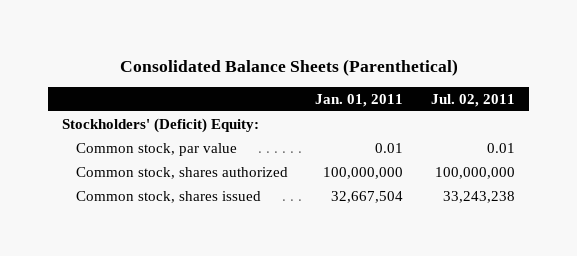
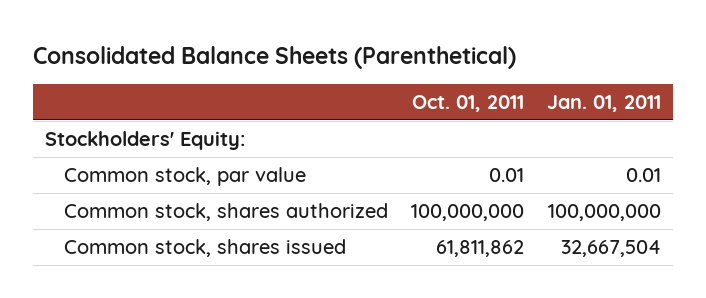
[431,93,516,107] Jul. 02, 2011 -> none
none -> [411,94,524,112] Oct. 01, 2011
[62,117,260,133] Stockholders' (Deficit) Equity: -> [44,131,245,151] Stockholders' Equity:

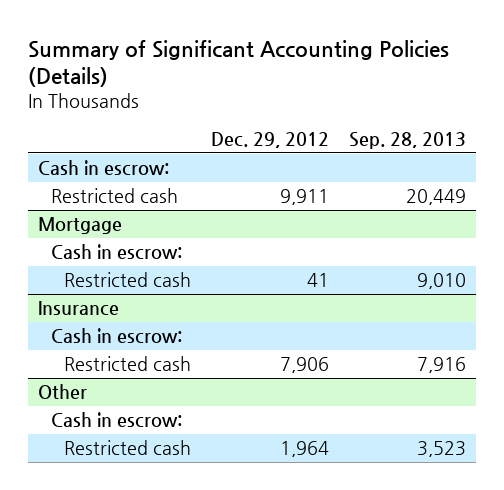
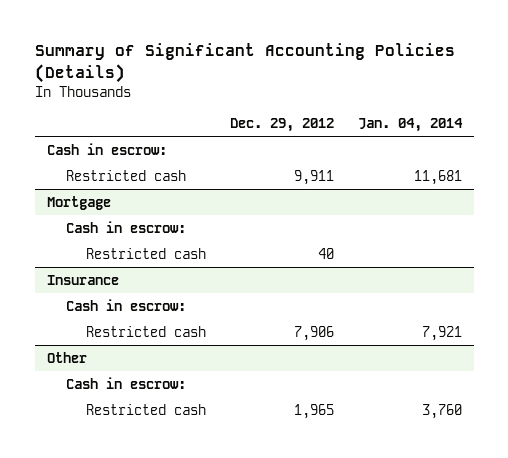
[348,131,466,149] Sep. 28, 2013 -> none
none -> [357,118,463,133] Jan. 04, 2014
[307,273,330,288] 41 -> [318,247,335,259] 40
[280,441,330,458] 1,964 -> [294,403,335,419] 1,965

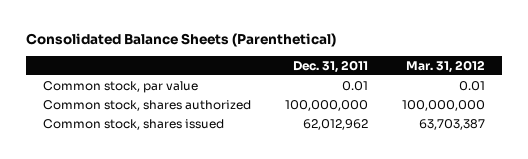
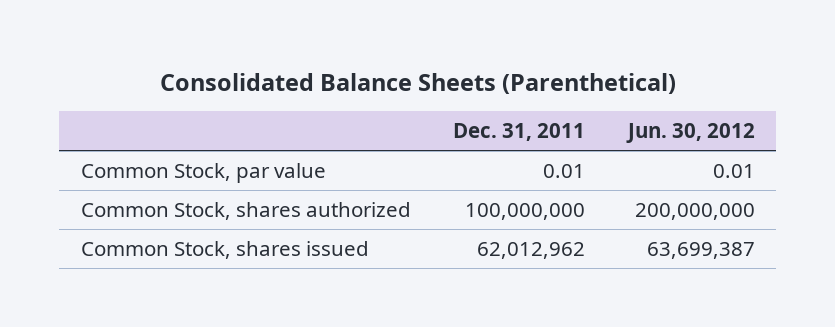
[406,59,486,73] Mar. 31, 2012 -> none
none -> [625,123,755,144] Jun. 30, 2012
[43,80,199,93] Common stock, par value -> [80,162,326,183] Common Stock, par value
[43,99,252,111] Common stock, shares authorized -> [80,201,411,220] Common Stock, shares authorized
[43,118,225,130] Common stock, shares issued -> [80,240,369,259] Common Stock, shares issued

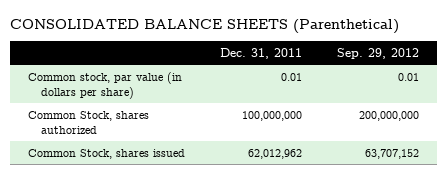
[159,72,676,94] Consolidated Balance Sheets (Parenthetical) -> [10,18,400,34] CONSOLIDATED BALANCE SHEETS (Parenthetical)
[625,123,755,144] Jun. 30, 2012 -> none
none -> [337,47,420,59] Sep. 29, 2012
[80,162,326,183] Common Stock, par value -> [27,71,182,99] Common stock, par value (in dollars per share)

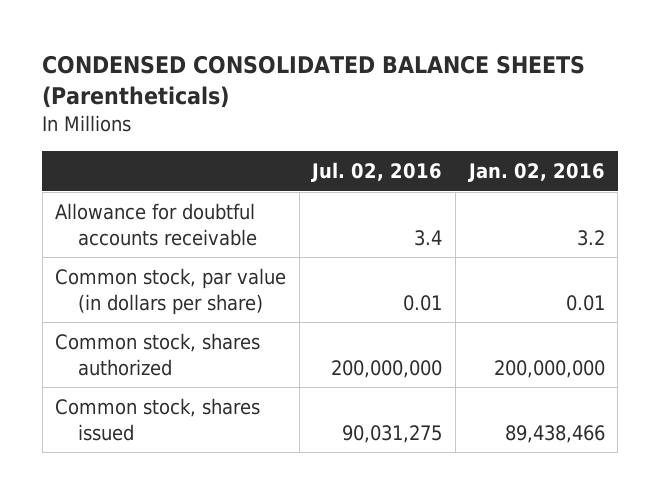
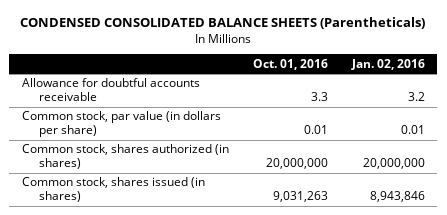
[311,162,443,183] Jul. 02, 2016 -> none
none -> [252,58,328,70] Oct. 01, 2016
[55,332,261,376] Common stock, shares authorized -> [21,144,229,170] Common stock, shares authorized (in shares)
[493,359,605,378] 200,000,000 -> [363,158,426,170] 20,000,000
[55,397,261,441] Common stock, shares issued -> [21,177,205,203] Common stock, shares issued (in shares)
[504,424,605,443] 89,438,466 -> [370,191,426,203] 8,943,846

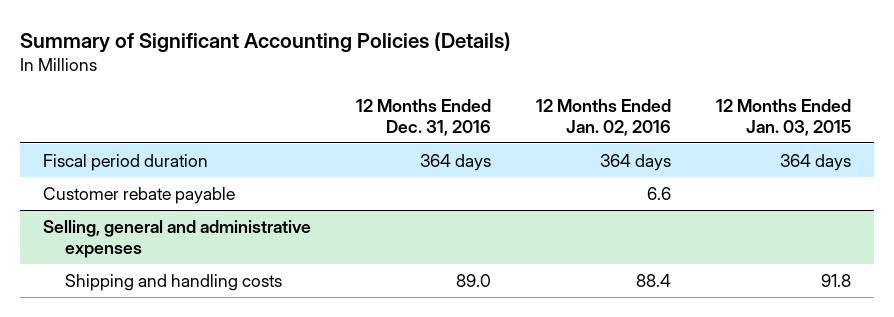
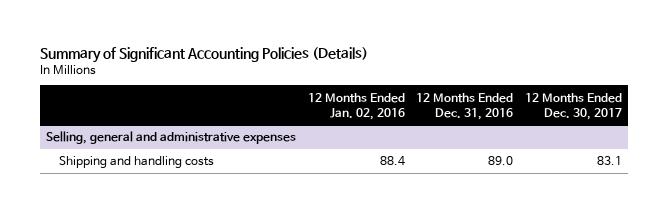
[716,98,852,137] 12 Months Ended Jan. 03, 2015 -> none
none -> [524,92,622,120] 12 Months Ended Dec. 30, 2017
[42,153,208,171] Fiscal period duration -> none
[42,186,235,204] Customer rebate payable -> none

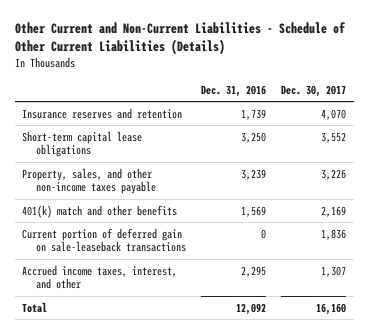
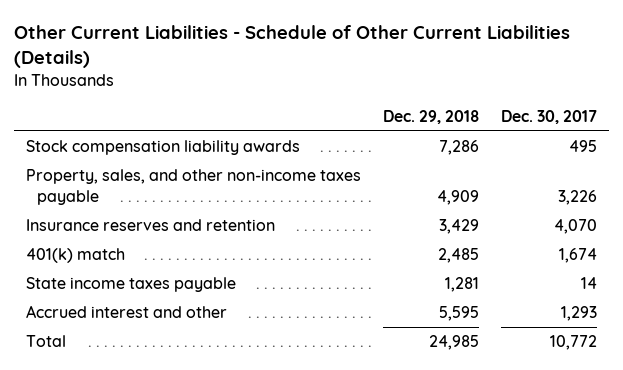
[14,21,346,56] Other Current and Non-Current Liabilities - Schedule of Other Current Liabilities (Details) -> [14,25,571,69] Other Current Liabilities - Schedule of Other Current Liabilities (Details)
[201,85,267,98] Dec. 31, 2016 -> none
none -> [382,109,479,124] Dec. 29, 2018
[22,130,143,158] Short-term capital lease obligations -> none
none -> [25,140,300,156] Stock compensation liability awards
[22,227,187,253] Current portion of deferred gain on sale-leaseback transactions -> none
[22,107,183,119] Insurance reserves and retention -> [25,219,275,232] Insurance reserves and retention
[22,204,178,218] 401(k) match and other benefits -> [25,248,125,264] 401(k) match
[321,205,347,217] 2,169 -> [559,248,598,264] 1,674
none -> [25,277,236,293] State income taxes payable
[22,264,178,290] Accrued income taxes, interest, and other -> [25,305,227,319] Accrued interest and other
[321,265,347,277] 1,307 -> [561,306,598,322] 1,293
[316,302,347,315] 16,160 -> [550,335,598,351] 10,772

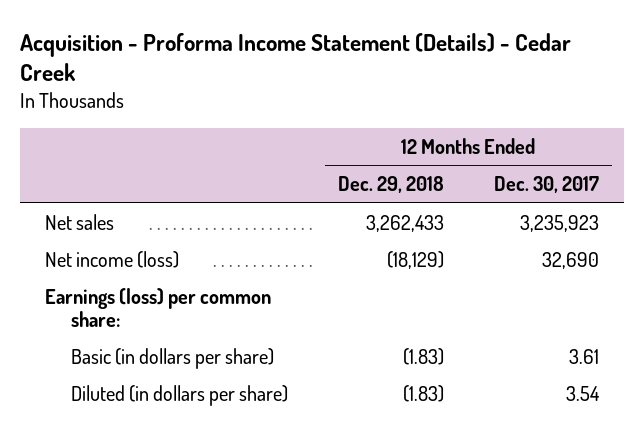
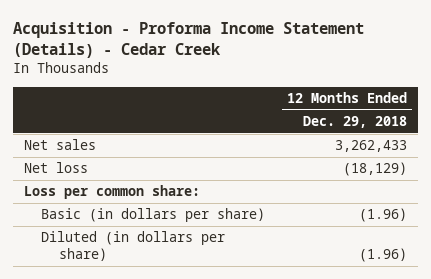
[494,176,600,194] Dec. 30, 2017 -> none
[44,250,179,268] Net income (loss) -> [23,162,88,174] Net loss
[44,287,271,328] Earnings (loss) per common share: -> [23,185,200,200] Loss per common share:
[402,347,444,365] (1.83) -> [358,208,407,223] (1.96)
[402,384,444,402] (1.83) -> [358,247,407,262] (1.96)

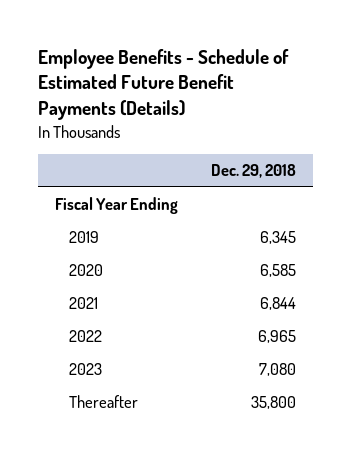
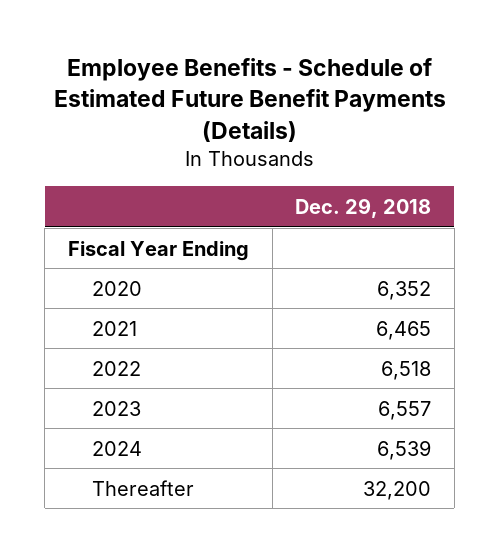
[69,231,100,244] 2019 -> none
[260,264,297,278] 6,585 -> [377,280,432,300] 6,352
[260,297,297,311] 6,844 -> [376,320,432,340] 6,465
[258,330,297,344] 6,965 -> [381,360,432,380] 6,518
[259,363,297,377] 7,080 -> [378,400,432,420] 6,557
none -> [91,440,142,456] 2024
[251,396,297,410] 35,800 -> [363,480,432,500] 32,200

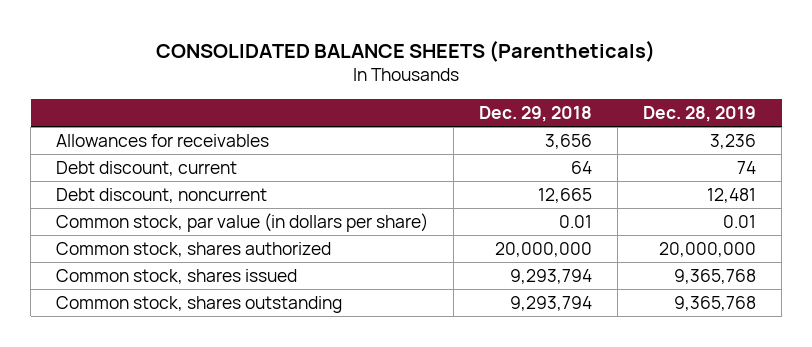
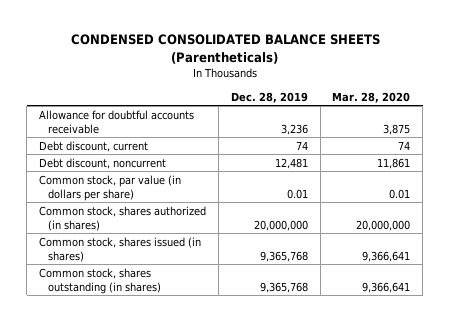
[156,39,656,62] CONSOLIDATED BALANCE SHEETS (Parentheticals) -> [70,34,380,64] CONDENSED CONSOLIDATED BALANCE SHEETS (Parentheticals)
[479,105,593,122] Dec. 29, 2018 -> none
none -> [332,91,411,103] Mar. 28, 2020
[56,134,270,148] Allowances for receivables -> [39,109,195,134] Allowance for doubtful accounts receivable
[56,242,332,258] Common stock, shares authorized -> [39,205,207,231] Common stock, shares authorized (in shares)
[56,269,298,285] Common stock, shares issued -> [39,236,202,262] Common stock, shares issued (in shares)
[56,296,343,314] Common stock, shares outstanding -> [39,267,161,294] Common stock, shares outstanding (in shares)

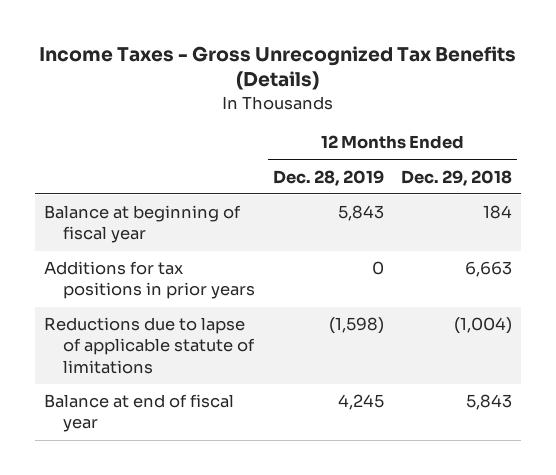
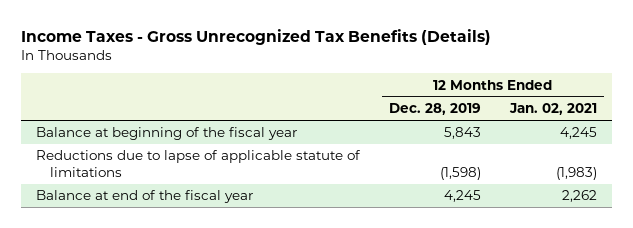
[401,169,513,186] Dec. 29, 2018 -> none
none -> [508,103,597,116] Jan. 02, 2021
[43,261,256,300] Additions for tax positions in prior years -> none
[43,205,241,244] Balance at beginning of fiscal year -> [35,127,297,141] Balance at beginning of the fiscal year
[43,394,234,433] Balance at end of fiscal year -> [35,190,253,204] Balance at end of the fiscal year

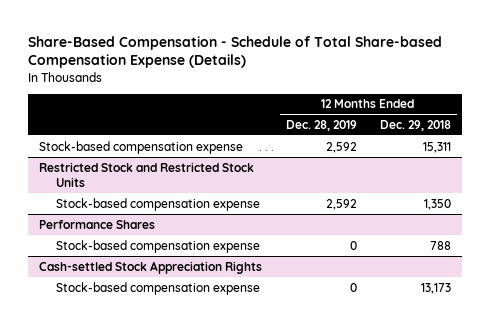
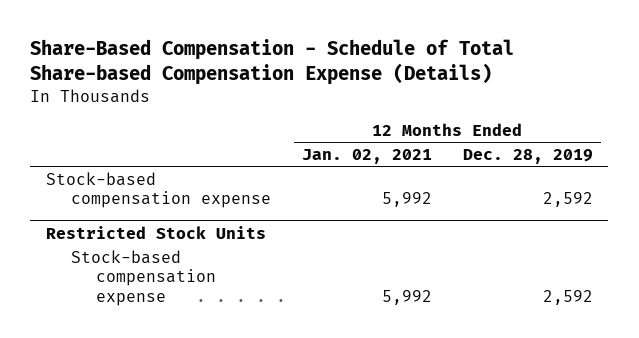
[379,119,451,131] Dec. 29, 2018 -> none
none -> [301,148,432,164] Jan. 02, 2021
[39,161,255,187] Restricted Stock and Restricted Stock Units -> [45,225,266,239] Restricted Stock Units
[39,219,156,229] Performance Shares -> none
[55,239,260,253] Stock-based compensation expense -> none
[39,260,263,274] Cash-settled Stock Appreciation Rights -> none
[55,281,260,295] Stock-based compensation expense -> none

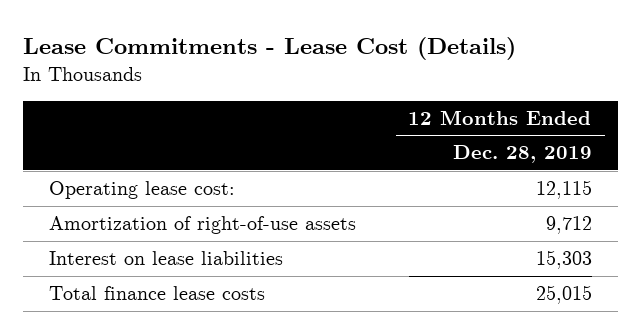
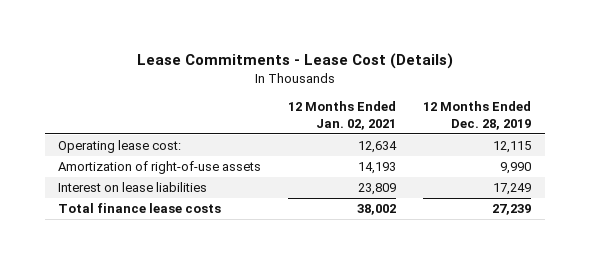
none -> [288,101,397,130] 12 Months Ended Jan. 02, 2021
[545,216,592,235] 9,712 -> [500,162,532,175] 9,990
[535,250,592,270] 15,303 -> [493,183,532,196] 17,249
[535,285,592,305] 25,015 -> [492,204,532,216] 27,239

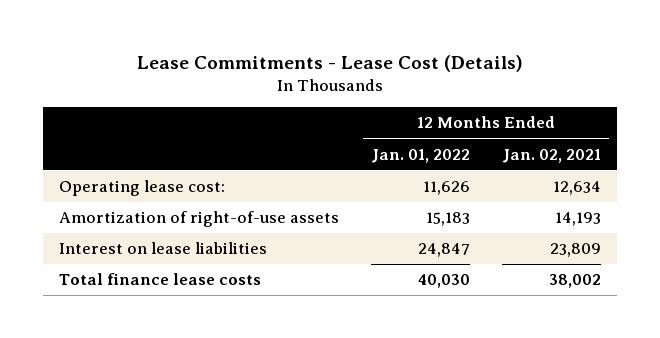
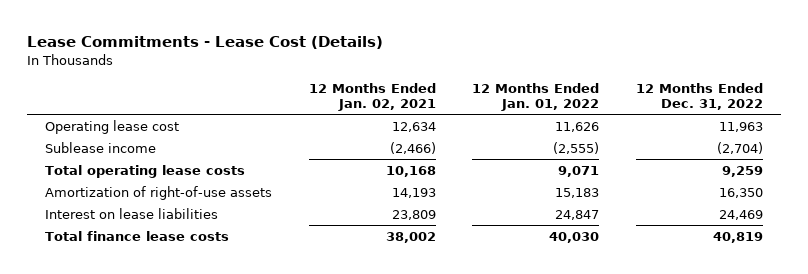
none -> [636,83,764,111] 12 Months Ended Dec. 31, 2022
[59,180,226,197] Operating lease cost: -> [44,119,179,134] Operating lease cost
none -> [44,141,156,153] Sublease income
none -> [44,164,245,178] Total operating lease costs

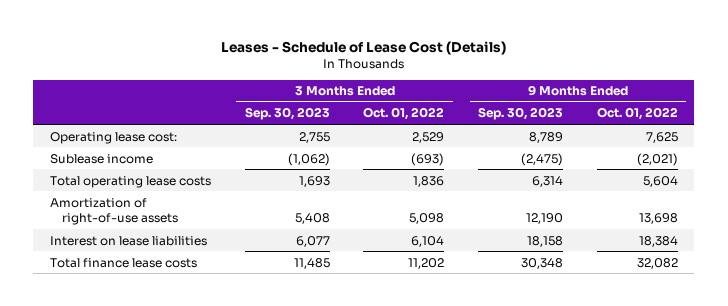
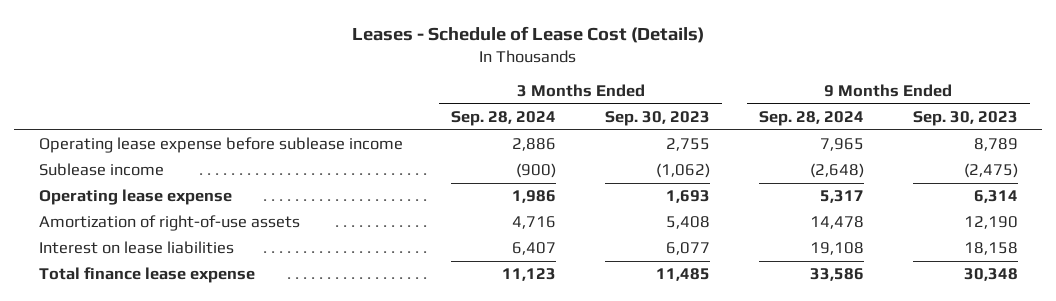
[363,107,445,121] Oct. 01, 2022 -> none
[596,107,678,121] Oct. 01, 2022 -> none
none -> [451,110,557,126] Sep. 28, 2024
none -> [758,110,864,126] Sep. 28, 2024
[50,131,178,144] Operating lease cost: -> [38,137,403,154] Operating lease expense before sublease income
[50,175,212,188] Total operating lease costs -> [38,189,232,206] Operating lease expense
[50,257,198,268] Total finance lease costs -> [38,267,255,284] Total finance lease expense

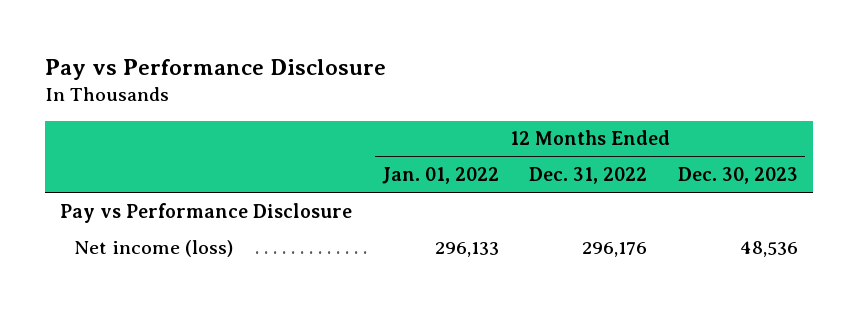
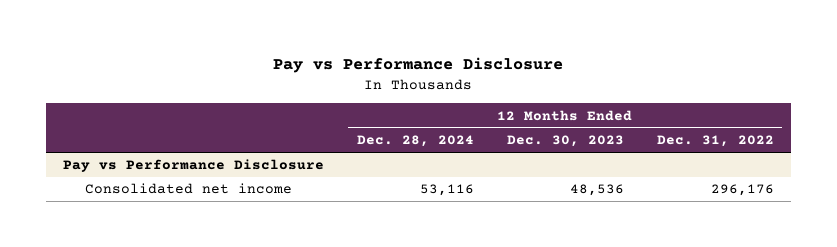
[382,167,500,185] Jan. 01, 2022 -> none
none -> [356,135,474,148] Dec. 28, 2024
[74,239,234,257] Net income (loss) -> [84,183,292,195] Consolidated net income

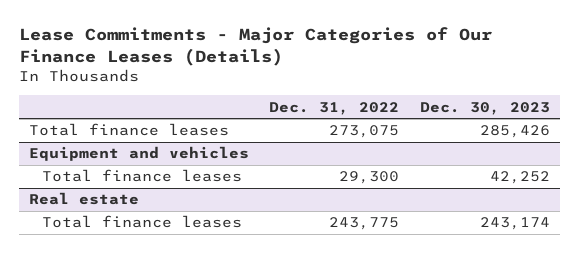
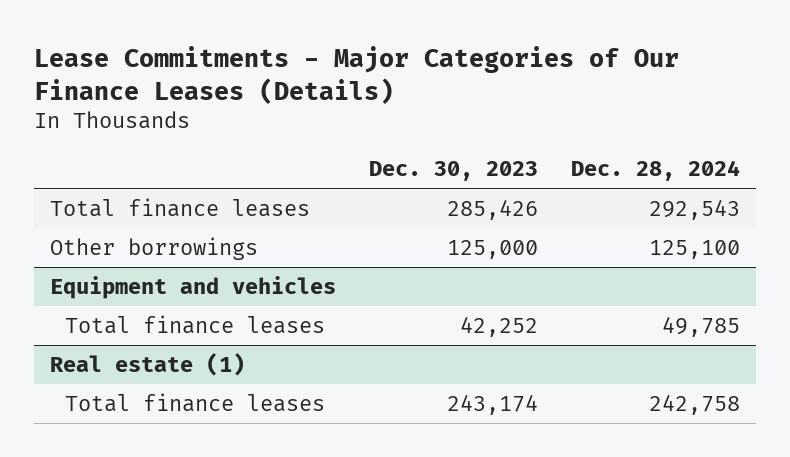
[269,101,400,115] Dec. 31, 2022 -> none
none -> [570,160,740,182] Dec. 28, 2024
none -> [50,236,259,260] Other borrowings
[28,192,139,206] Real estate -> [50,352,246,376] Real estate (1)

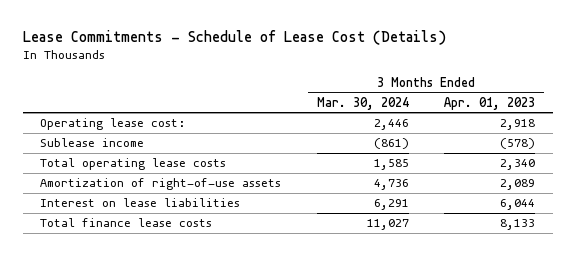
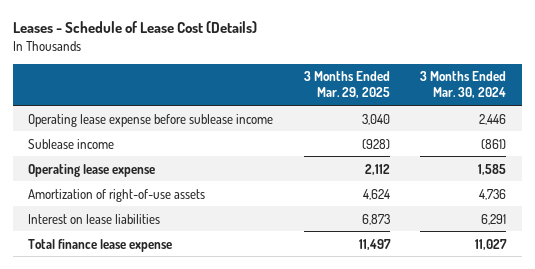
[22,30,446,46] Lease Commitments - Schedule of Lease Cost (Details) -> [13,21,258,34] Leases - Schedule of Lease Cost (Details)
[444,96,536,110] Apr. 01, 2023 -> none
none -> [303,71,390,99] 3 Months Ended Mar. 29, 2025
[40,118,186,131] Operating lease cost: -> [28,113,274,127] Operating lease expense before sublease income
[40,158,227,171] Total operating lease costs -> [28,163,156,177] Operating lease expense
[40,218,213,228] Total finance lease costs -> [28,238,173,252] Total finance lease expense

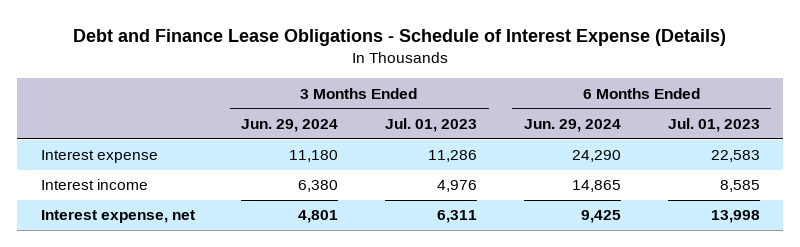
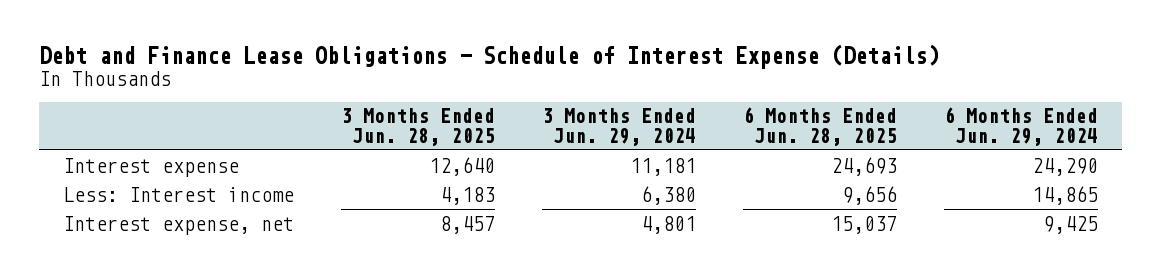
[385,117,478,132] Jul. 01, 2023 -> none
[667,117,760,132] Jul. 01, 2023 -> none
none -> [341,108,496,146] 3 Months Ended Jun. 28, 2025
none -> [743,107,898,146] 6 Months Ended Jun. 28, 2025
[289,150,339,163] 11,180 -> [630,157,697,176] 11,181
[40,179,148,191] Interest income -> [62,186,294,202] Less: Interest income

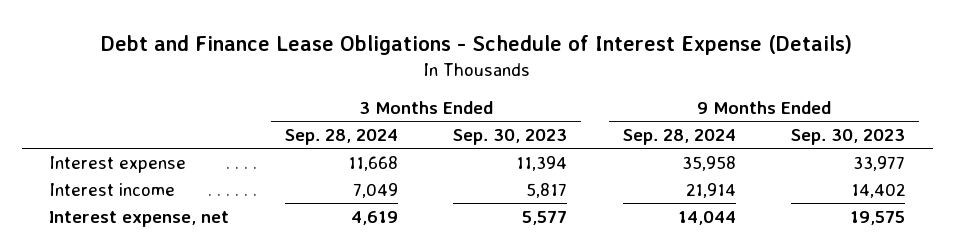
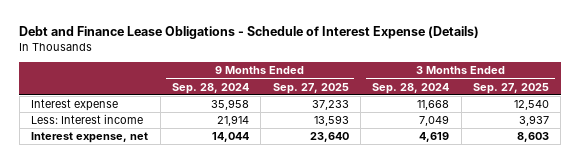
[453,129,568,146] Sep. 30, 2023 -> none
[791,129,906,146] Sep. 30, 2023 -> none
none -> [272,82,349,94] Sep. 27, 2025
none -> [472,82,549,94] Sep. 27, 2025
[49,182,176,196] Interest income -> [31,114,144,125] Less: Interest income

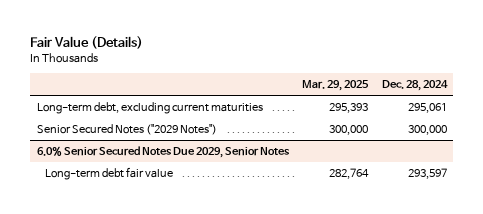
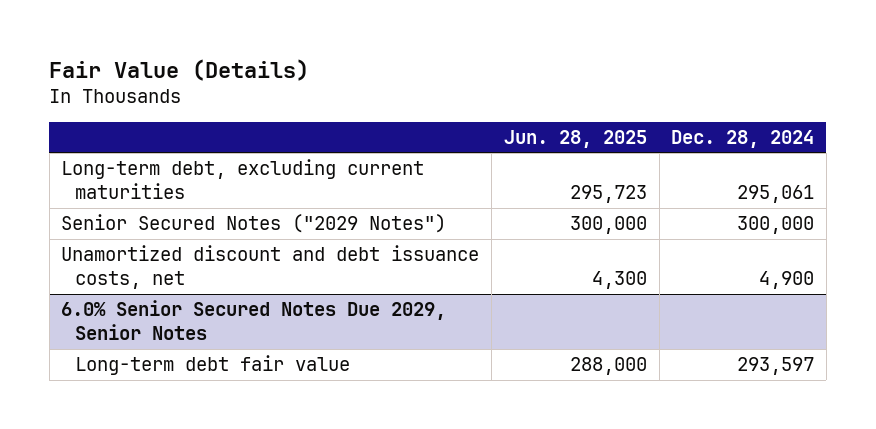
[302,80,370,92] Mar. 29, 2025 -> none
none -> [503,129,647,148] Jun. 28, 2025
none -> [61,245,480,290] Unamortized discount and debt issuance costs, net

